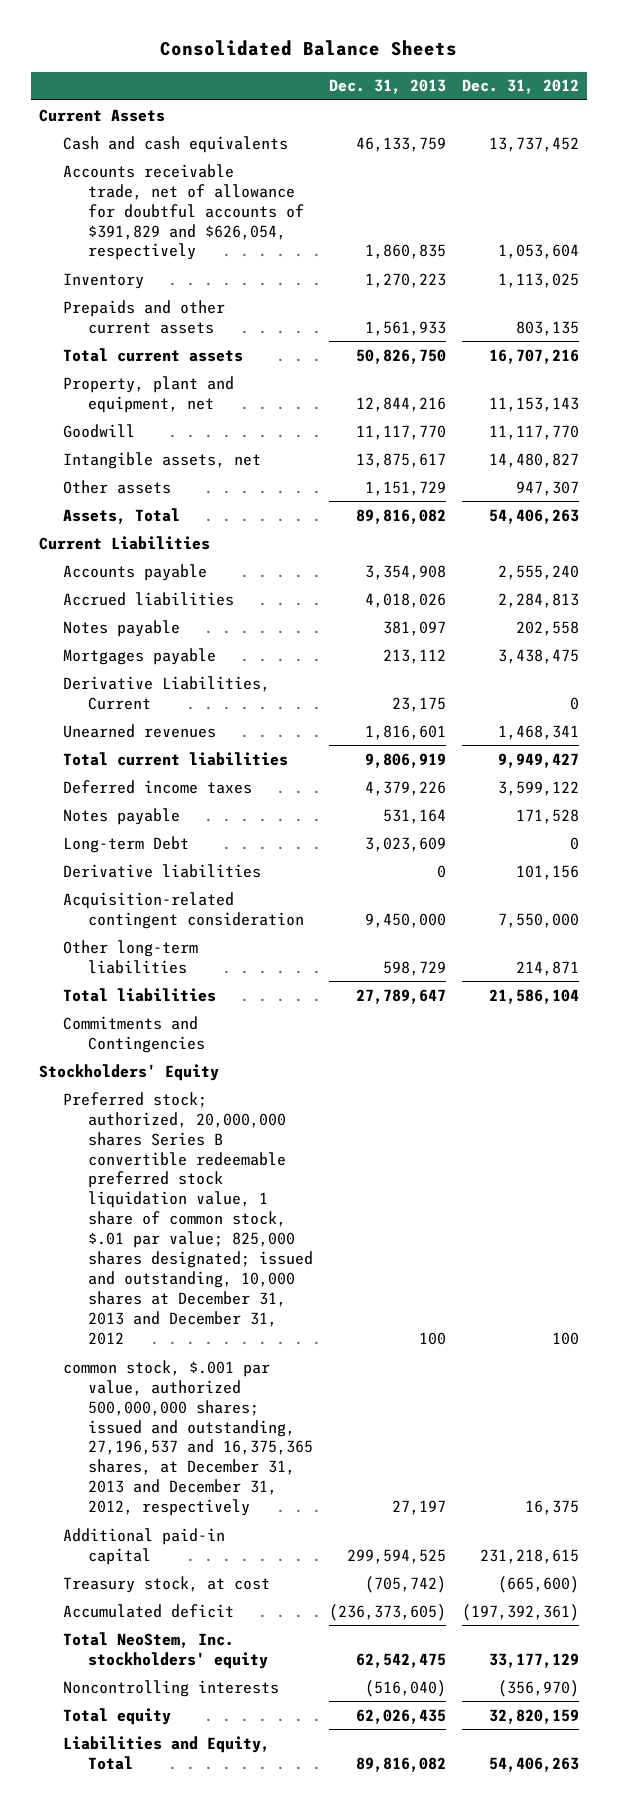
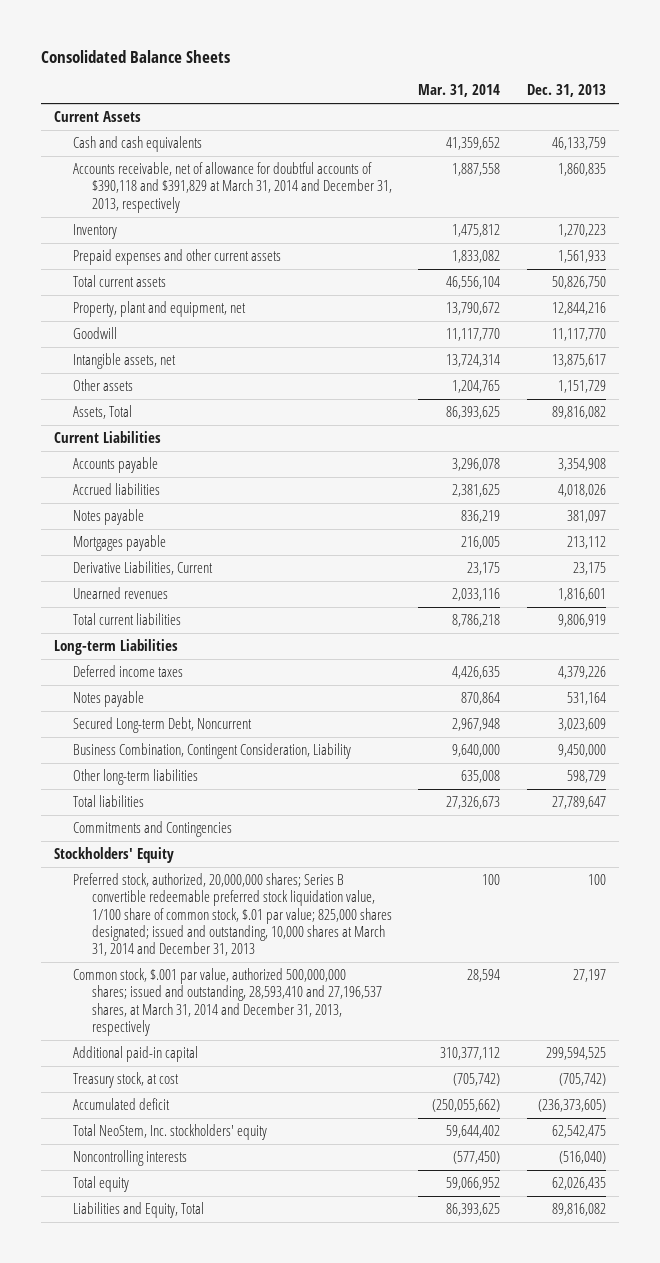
[462,79,580,95] Dec. 31, 2012 -> none
none -> [418,84,501,98] Mar. 31, 2014
[63,163,305,261] Accounts receivable trade, net of allowance for doubtful accounts of $391,829 and $626,054, respectively -> [72,162,392,213] Accounts receivable, net of allowance for doubtful accounts of $390,118 and $391,829 at March 31, 2014 and December 31, 2013, respectively
[63,299,226,334] Prepaids and other current assets -> [72,249,281,266] Prepaid expenses and other current assets
none -> [53,639,178,656] Long-term Liabilities
[63,863,262,878] Derivative liabilities -> none
[63,835,190,853] Long-term Debt -> [72,717,252,734] Secured Long-term Debt, Noncurrent
[63,891,305,929] Acquisition-related contingent consideration -> [72,743,351,760] Business Combination, Contingent Consideration, Liability
[63,1091,314,1346] Preferred stock; authorized, 20,000,000 shares Series B convertible redeemable preferred stock liquidation value, 1 share of common stock, $.01 par value; 825,000 shares designated; issued and outstanding, 10,000 shares at December 31, 2013 and December 31, 2012 -> [72,873,392,956] Preferred stock, authorized, 20,000,000 shares; Series B convertible redeemable preferred stock liquidation value, 1/100 share of common stock, $.01 par value; 825,000 shares designated; issued and outstanding, 10,000 shares at March 31, 2014 and December 31, 2013
[63,1359,314,1517] common stock, $.001 par value, authorized 500,000,000 shares; issued and outstanding, 27,196,537 and 16,375,365 shares, at December 31, 2013 and December 31, 2012, respectively -> [72,968,382,1036] Common stock, $.001 par value, authorized 500,000,000 shares; issued and outstanding, 28,593,410 and 27,196,537 shares, at March 31, 2014 and December 31, 2013, respectively

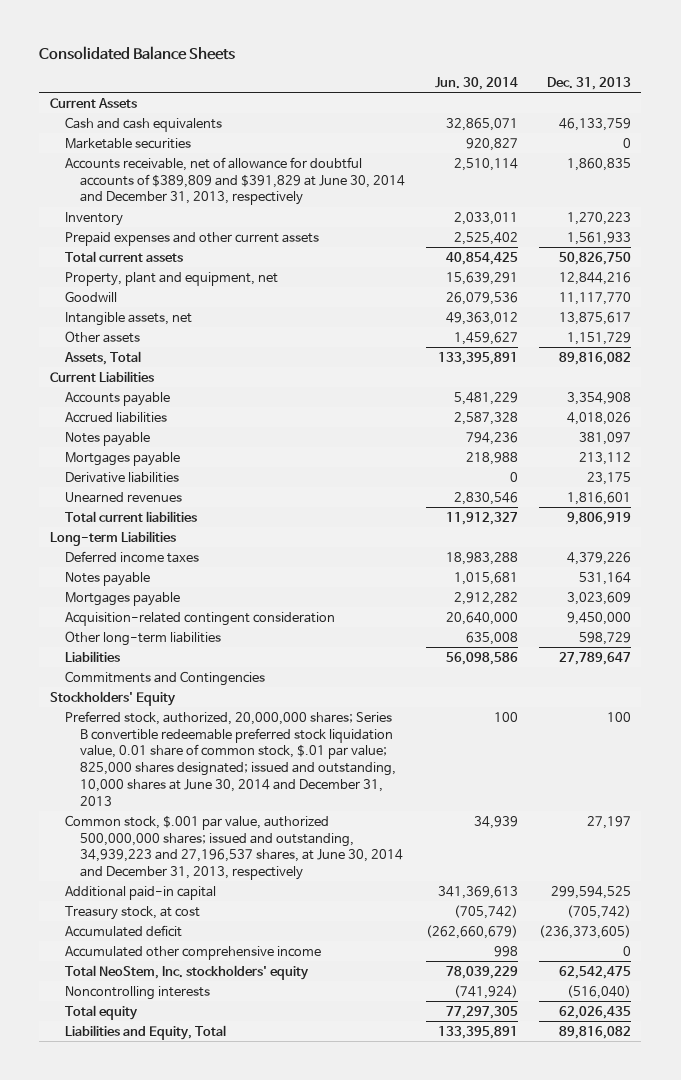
[418,84,501,98] Mar. 31, 2014 -> none
none -> [435,77,519,91] Jun. 30, 2014
none -> [64,137,191,149] Marketable securities
[72,162,392,213] Accounts receivable, net of allowance for doubtful accounts of $390,118 and $391,829 at March 31, 2014 and December 31, 2013, respectively -> [64,156,406,206] Accounts receivable, net of allowance for doubtful accounts of $389,809 and $391,829 at June 30, 2014 and December 31, 2013, respectively
[72,561,213,576] Derivative Liabilities, Current -> [64,471,179,483] Derivative liabilities
[72,717,252,734] Secured Long-term Debt, Noncurrent -> [64,591,180,606] Mortgages payable
[72,743,351,760] Business Combination, Contingent Consideration, Liability -> [64,611,335,626] Acquisition-related contingent consideration
[72,795,144,808] Total liabilities -> [64,650,120,662] Liabilities
[72,873,392,956] Preferred stock, authorized, 20,000,000 shares; Series B convertible redeemable preferred stock liquidation value, 1/100 share of common stock, $.01 par value; 825,000 shares designated; issued and outstanding, 10,000 shares at March 31, 2014 and December 31, 2013 -> [64,710,397,806] Preferred stock, authorized, 20,000,000 shares; Series B convertible redeemable preferred stock liquidation value, 0.01 share of common stock, $.01 par value; 825,000 shares designated; issued and outstanding, 10,000 shares at June 30, 2014 and December 31, 2013
[72,968,382,1036] Common stock, $.001 par value, authorized 500,000,000 shares; issued and outstanding, 28,593,410 and 27,196,537 shares, at March 31, 2014 and December 31, 2013, respectively -> [64,814,404,881] Common stock, $.001 par value, authorized 500,000,000 shares; issued and outstanding, 34,939,223 and 27,196,537 shares, at June 30, 2014 and December 31, 2013, respectively
none -> [64,945,321,960] Accumulated other comprehensive income

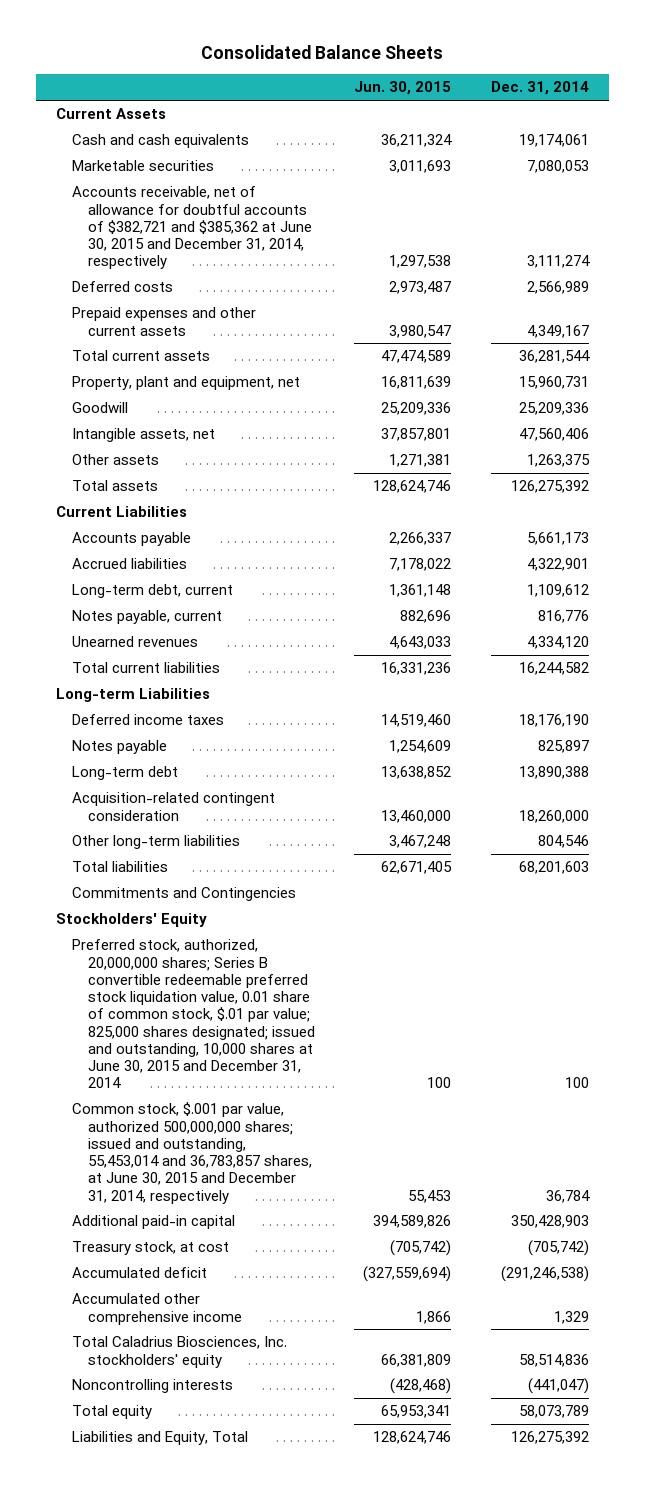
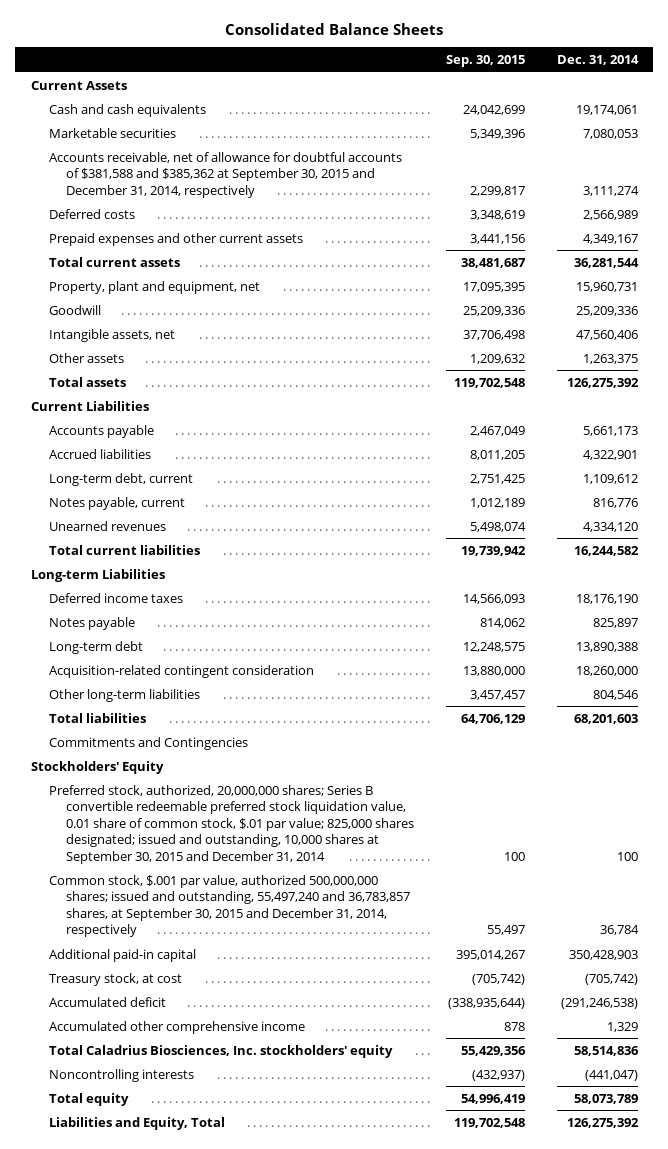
[354,81,452,96] Jun. 30, 2015 -> none
none -> [445,55,525,68] Sep. 30, 2015
[71,186,312,270] Accounts receivable, net of allowance for doubtful accounts of $382,721 and $385,362 at June 30, 2015 and December 31, 2014, respectively -> [48,151,402,198] Accounts receivable, net of allowance for doubtful accounts of $381,588 and $385,362 at September 30, 2015 and December 31, 2014, respectively
[71,939,315,1089] Preferred stock, authorized, 20,000,000 shares; Series B convertible redeemable preferred stock liquidation value, 0.01 share of common stock, $.01 par value; 825,000 shares designated; issued and outstanding, 10,000 shares at June 30, 2015 and December 31, 2014 -> [48,784,415,864] Preferred stock, authorized, 20,000,000 shares; Series B convertible redeemable preferred stock liquidation value, 0.01 share of common stock, $.01 par value; 825,000 shares designated; issued and outstanding, 10,000 shares at September 30, 2015 and December 31, 2014
[71,1102,312,1204] Common stock, $.001 par value, authorized 500,000,000 shares; issued and outstanding, 55,453,014 and 36,783,857 shares, at June 30, 2015 and December 31, 2014, respectively -> [48,874,411,938] Common stock, $.001 par value, authorized 500,000,000 shares; issued and outstanding, 55,497,240 and 36,783,857 shares, at September 30, 2015 and December 31, 2014, respectively

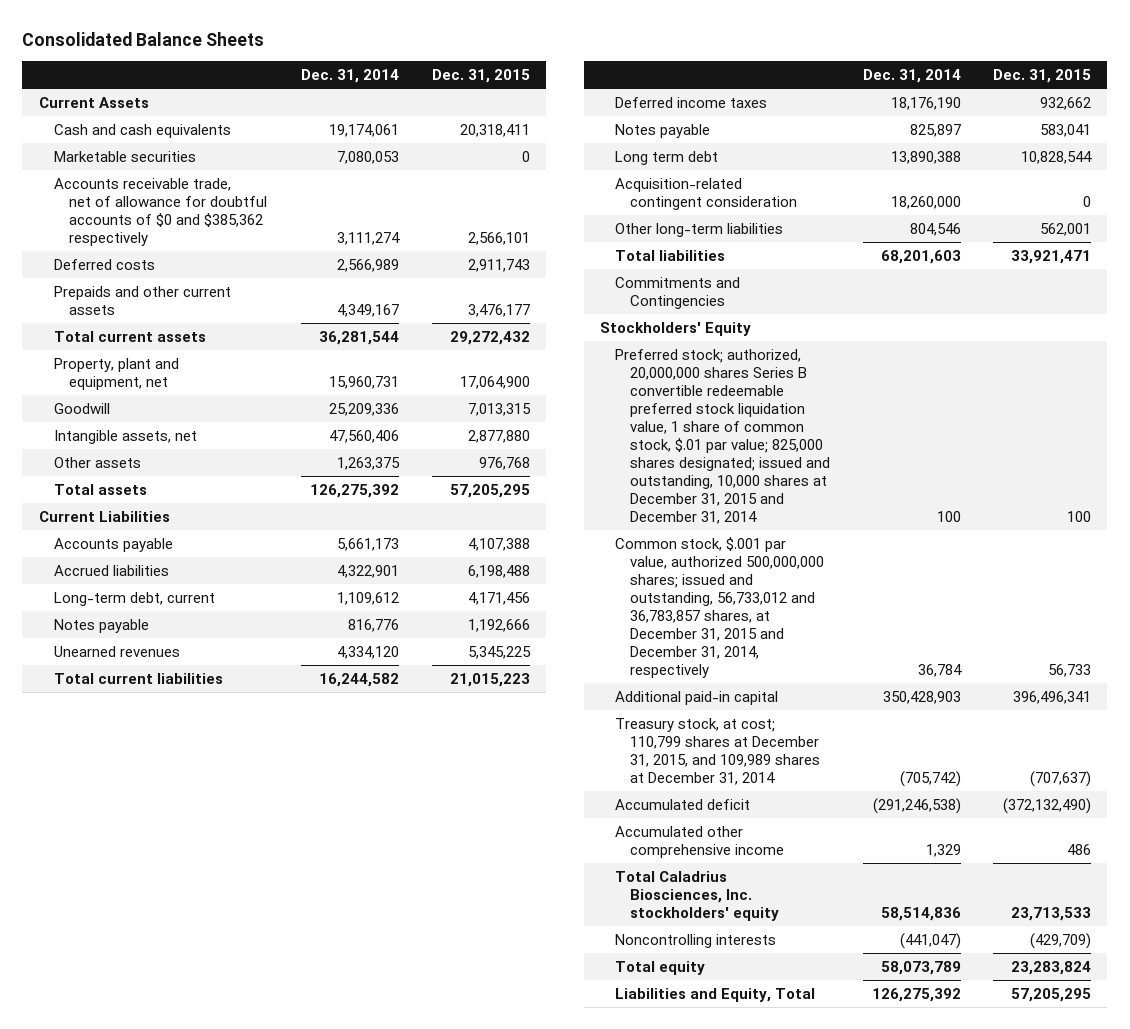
[445,55,525,68] Sep. 30, 2015 -> none
none -> [431,69,530,84] Dec. 31, 2015
[48,151,402,198] Accounts receivable, net of allowance for doubtful accounts of $381,588 and $385,362 at September 30, 2015 and December 31, 2014, respectively -> [53,178,267,247] Accounts receivable trade, net of allowance for doubtful accounts of $0 and $385,362 respectively
[48,232,303,246] Prepaid expenses and other current assets -> [53,286,231,316] Prepaids and other current assets
[48,496,185,510] Notes payable, current -> [53,619,149,634] Notes payable
[30,568,165,582] Long-term Liabilities -> none
[48,640,143,654] Long-term debt -> [615,151,719,166] Long term debt
[48,784,415,864] Preferred stock, authorized, 20,000,000 shares; Series B convertible redeemable preferred stock liquidation value, 0.01 share of common stock, $.01 par value; 825,000 shares designated; issued and outstanding, 10,000 shares at September 30, 2015 and December 31, 2014 -> [615,349,831,525] Preferred stock; authorized, 20,000,000 shares Series B convertible redeemable preferred stock liquidation value, 1 share of common stock, $.01 par value; 825,000 shares designated; issued and outstanding, 10,000 shares at December 31, 2015 and December 31, 2014
[48,874,411,938] Common stock, $.001 par value, authorized 500,000,000 shares; issued and outstanding, 55,497,240 and 36,783,857 shares, at September 30, 2015 and December 31, 2014, respectively -> [615,537,825,679] Common stock, $.001 par value, authorized 500,000,000 shares; issued and outstanding, 56,733,012 and 36,783,857 shares, at December 31, 2015 and December 31, 2014, respectively
[48,972,182,986] Treasury stock, at cost -> [615,718,821,786] Treasury stock, at cost; 110,799 shares at December 31, 2015, and 109,989 shares at December 31, 2014

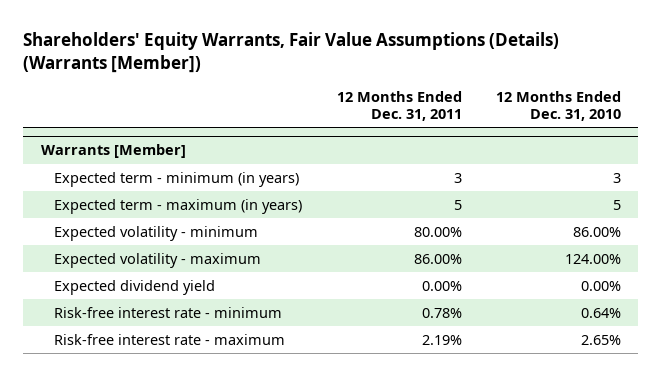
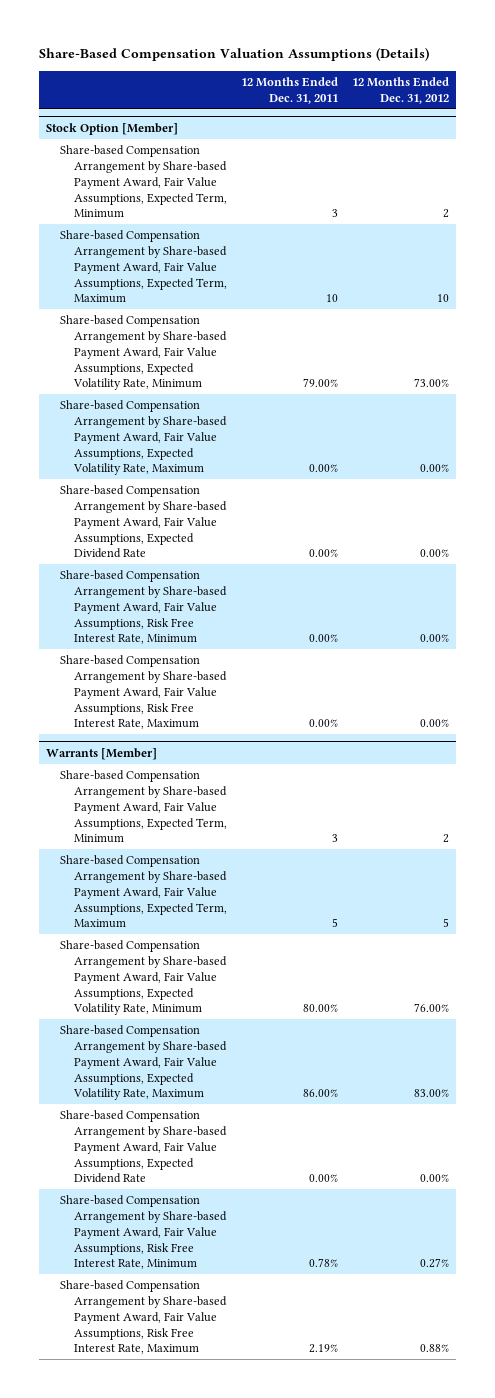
[23,31,560,73] Shareholders' Equity Warrants, Fair Value Assumptions (Details) (Warrants [Member]) -> [39,47,430,62] Share-Based Compensation Valuation Assumptions (Details)
[496,91,622,121] 12 Months Ended Dec. 31, 2010 -> none
none -> [352,76,450,104] 12 Months Ended Dec. 31, 2012
none -> [46,122,179,135] Stock Option [Member]
none -> [60,144,228,219] Share-based Compensation Arrangement by Share-based Payment Award, Fair Value Assumptions, Expected Term, Minimum
none -> [60,229,228,304] Share-based Compensation Arrangement by Share-based Payment Award, Fair Value Assumptions, Expected Term, Maximum
none -> [60,314,228,391] Share-based Compensation Arrangement by Share-based Payment Award, Fair Value Assumptions, Expected Volatility Rate, Minimum
none -> [60,399,228,476] Share-based Compensation Arrangement by Share-based Payment Award, Fair Value Assumptions, Expected Volatility Rate, Maximum
none -> [60,484,228,559] Share-based Compensation Arrangement by Share-based Payment Award, Fair Value Assumptions, Expected Dividend Rate
none -> [60,569,228,645] Share-based Compensation Arrangement by Share-based Payment Award, Fair Value Assumptions, Risk Free Interest Rate, Minimum
none -> [60,654,228,730] Share-based Compensation Arrangement by Share-based Payment Award, Fair Value Assumptions, Risk Free Interest Rate, Maximum
[54,171,300,187] Expected term - minimum (in years) -> [60,769,228,844] Share-based Compensation Arrangement by Share-based Payment Award, Fair Value Assumptions, Expected Term, Minimum
[54,198,303,214] Expected term - maximum (in years) -> [60,854,228,929] Share-based Compensation Arrangement by Share-based Payment Award, Fair Value Assumptions, Expected Term, Maximum
[54,225,259,241] Expected volatility - minimum -> [60,939,228,1016] Share-based Compensation Arrangement by Share-based Payment Award, Fair Value Assumptions, Expected Volatility Rate, Minimum
[54,252,262,268] Expected volatility - maximum -> [60,1024,228,1101] Share-based Compensation Arrangement by Share-based Payment Award, Fair Value Assumptions, Expected Volatility Rate, Maximum
[54,279,216,295] Expected dividend yield -> [60,1109,228,1184] Share-based Compensation Arrangement by Share-based Payment Award, Fair Value Assumptions, Expected Dividend Rate
[54,306,283,318] Risk-free interest rate - minimum -> [60,1194,228,1270] Share-based Compensation Arrangement by Share-based Payment Award, Fair Value Assumptions, Risk Free Interest Rate, Minimum
[54,333,286,345] Risk-free interest rate - maximum -> [60,1279,228,1355] Share-based Compensation Arrangement by Share-based Payment Award, Fair Value Assumptions, Risk Free Interest Rate, Maximum

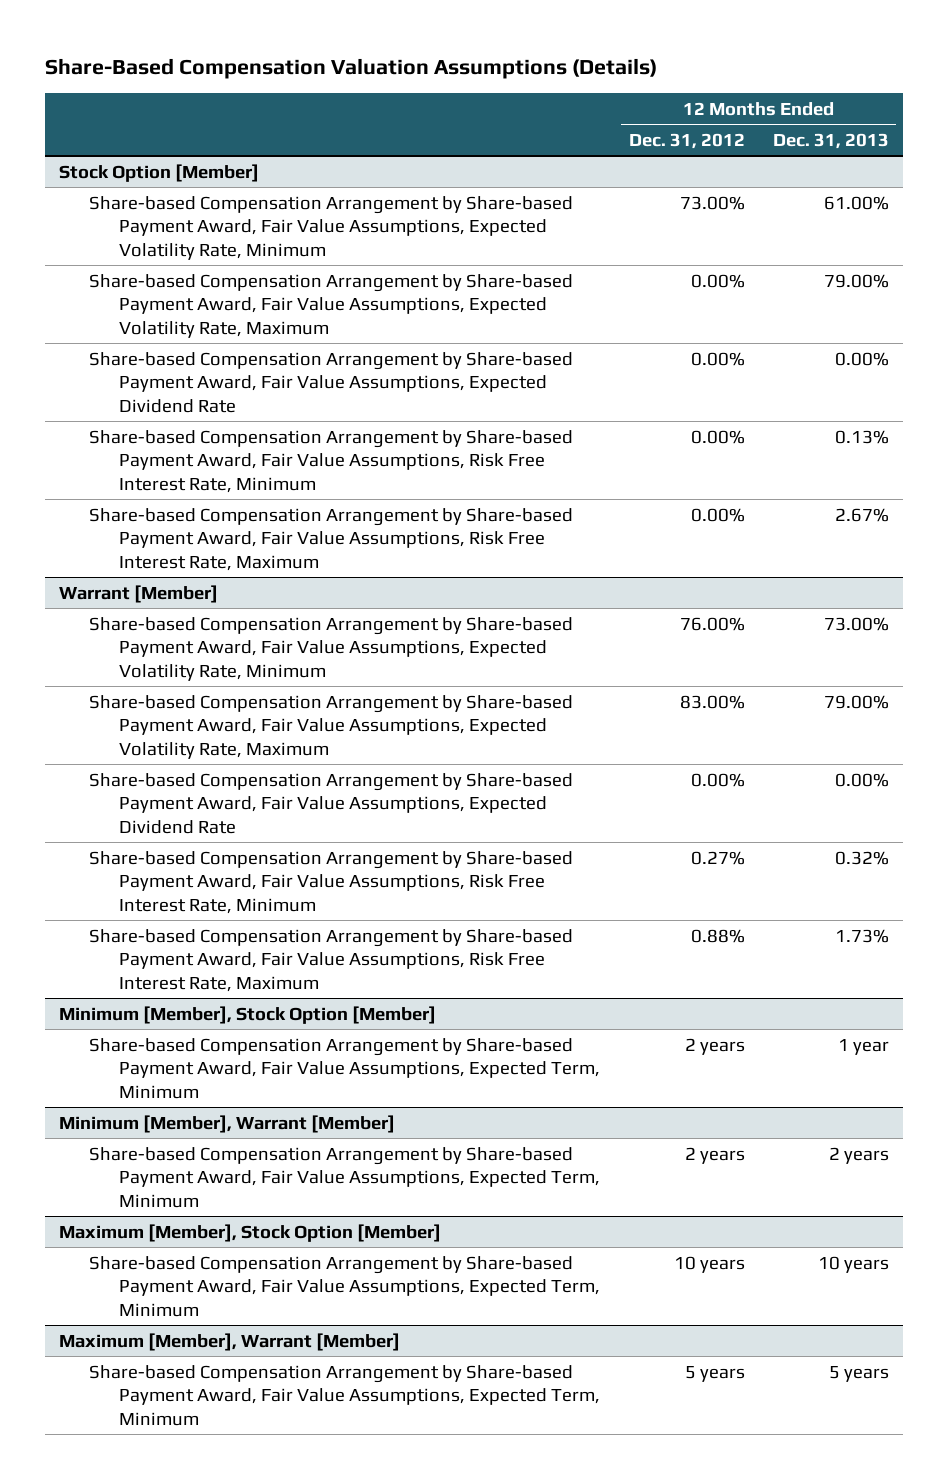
[241,76,339,104] 12 Months Ended Dec. 31, 2011 -> none
none -> [772,132,889,149] Dec. 31, 2013
[60,144,228,219] Share-based Compensation Arrangement by Share-based Payment Award, Fair Value Assumptions, Expected Term, Minimum -> none
[60,229,228,304] Share-based Compensation Arrangement by Share-based Payment Award, Fair Value Assumptions, Expected Term, Maximum -> none
[60,769,228,844] Share-based Compensation Arrangement by Share-based Payment Award, Fair Value Assumptions, Expected Term, Minimum -> none
[60,854,228,929] Share-based Compensation Arrangement by Share-based Payment Award, Fair Value Assumptions, Expected Term, Maximum -> none
[46,747,158,760] Warrants [Member] -> [59,584,219,603] Warrant [Member]
none -> [59,1005,437,1024] Minimum [Member], Stock Option [Member]
none -> [89,1037,601,1099] Share-based Compensation Arrangement by Share-based Payment Award, Fair Value Assumptions, Expected Term, Minimum
none -> [59,1114,396,1133] Minimum [Member], Warrant [Member]
none -> [89,1146,601,1208] Share-based Compensation Arrangement by Share-based Payment Award, Fair Value Assumptions, Expected Term, Minimum
none -> [59,1223,442,1242] Maximum [Member], Stock Option [Member]
none -> [89,1255,601,1317] Share-based Compensation Arrangement by Share-based Payment Award, Fair Value Assumptions, Expected Term, Minimum
none -> [59,1332,401,1351] Maximum [Member], Warrant [Member]
none -> [89,1364,601,1426] Share-based Compensation Arrangement by Share-based Payment Award, Fair Value Assumptions, Expected Term, Minimum

